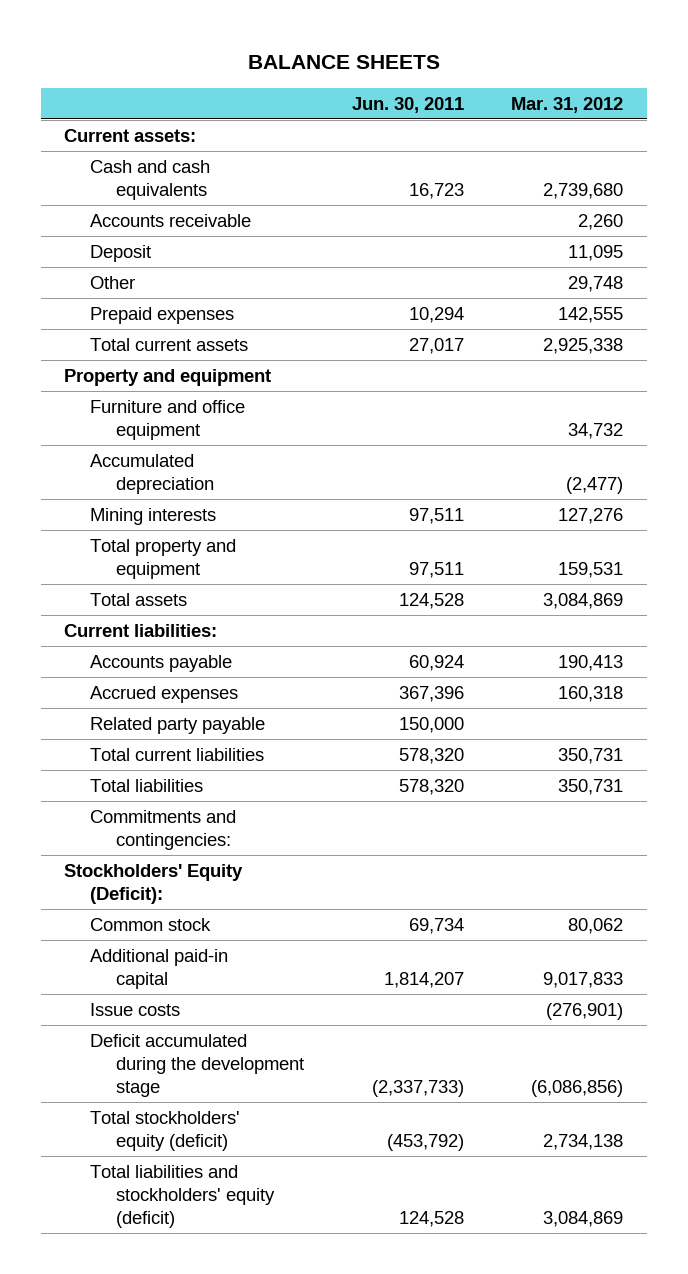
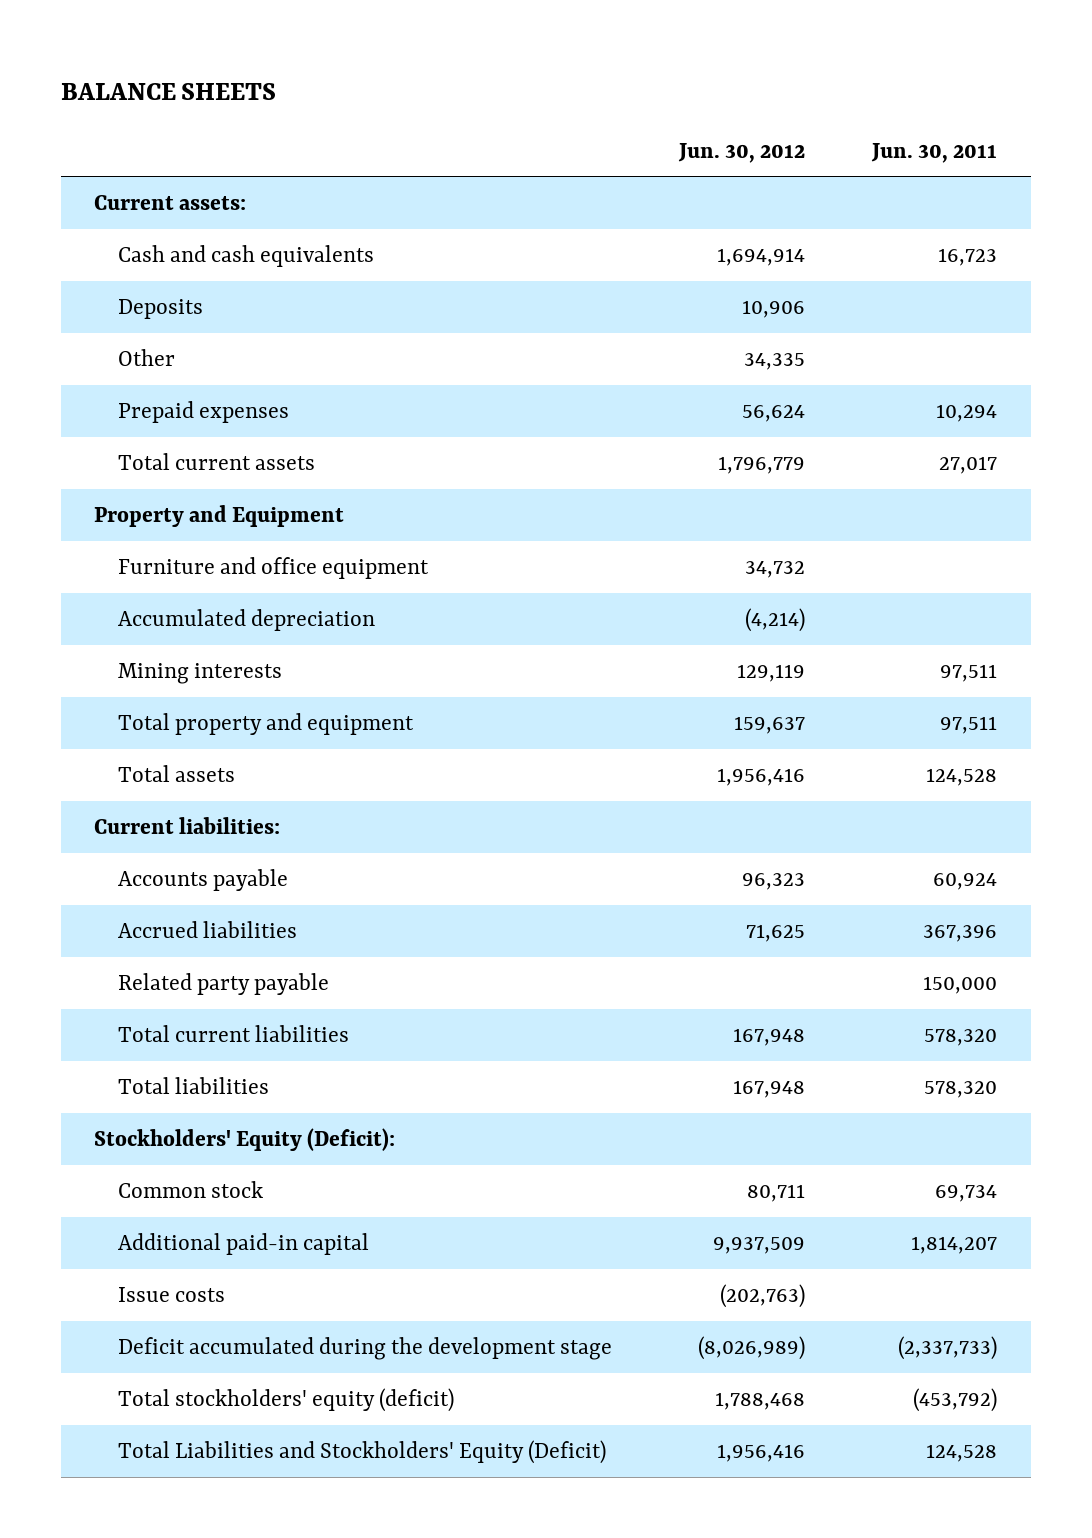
[511,96,624,113] Mar. 31, 2012 -> none
none -> [678,142,806,163] Jun. 30, 2012
[90,213,252,227] Accounts receivable -> none
[90,244,152,262] Deposit -> [118,298,204,319] Deposits
[64,368,272,386] Property and equipment -> [94,504,345,527] Property and Equipment
[90,685,239,703] Accrued expenses -> [118,920,298,938] Accrued liabilities
[90,809,237,851] Commitments and contingencies: -> none
[90,1164,276,1229] Total liabilities and stockholders' equity (deficit) -> [118,1439,607,1464] Total Liabilities and Stockholders' Equity (Deficit)

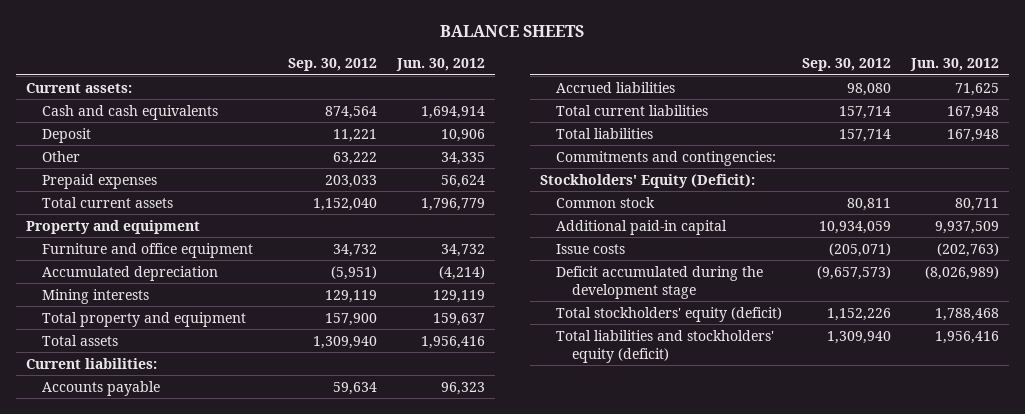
[871,142,998,163] Jun. 30, 2011 -> none
none -> [287,58,377,72] Sep. 30, 2012
[118,298,204,319] Deposits -> [41,127,91,143] Deposit
[94,504,345,527] Property and Equipment -> [25,219,200,234] Property and equipment
[118,972,330,995] Related party payable -> none
none -> [555,150,776,166] Commitments and contingencies:
[118,1439,607,1464] Total Liabilities and Stockholders' Equity (Deficit) -> [555,329,774,363] Total liabilities and stockholders' equity (deficit)

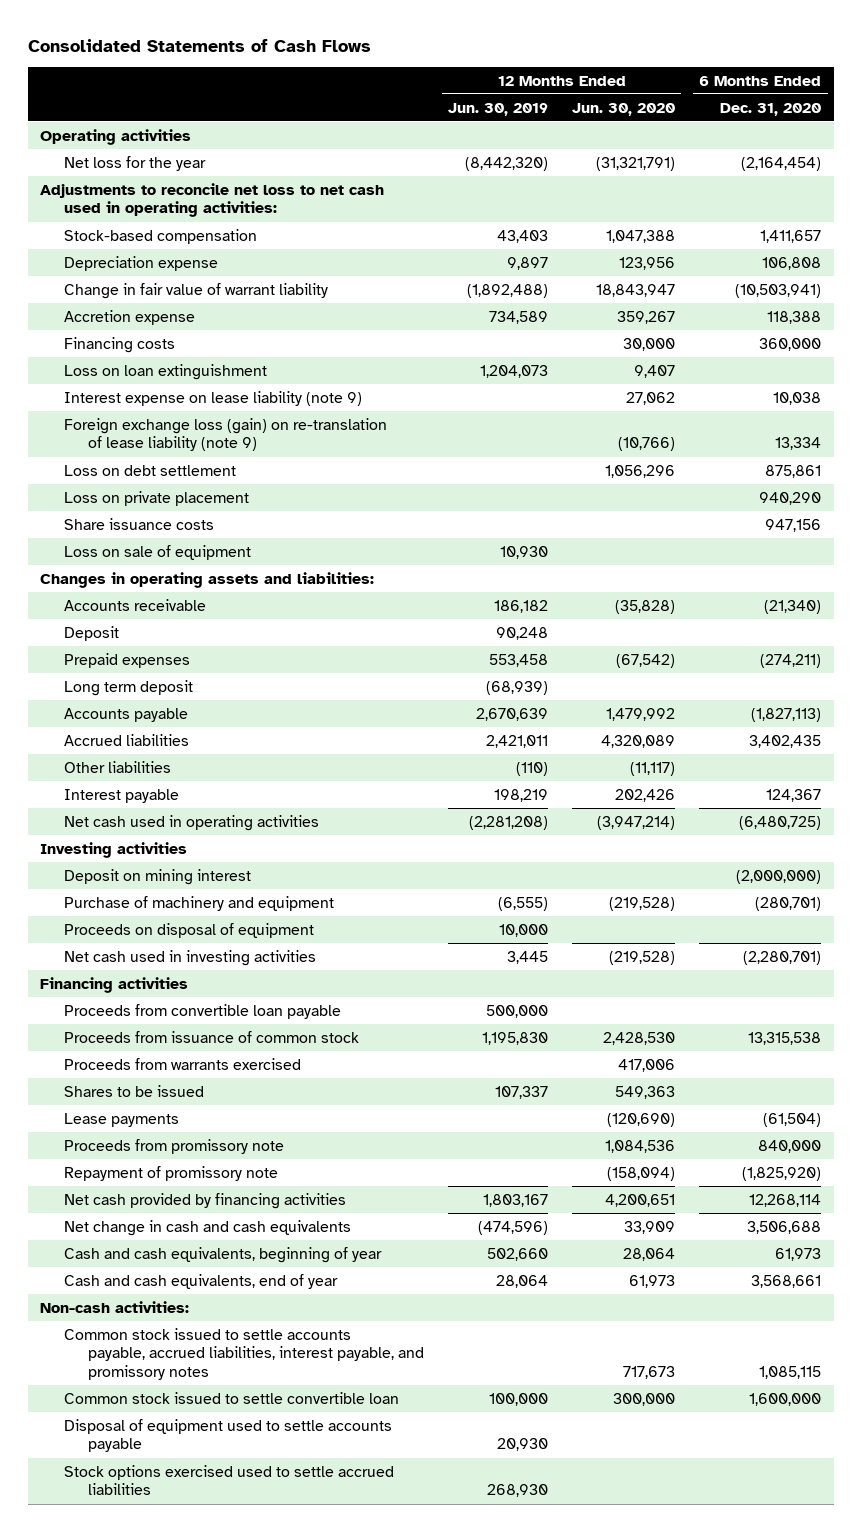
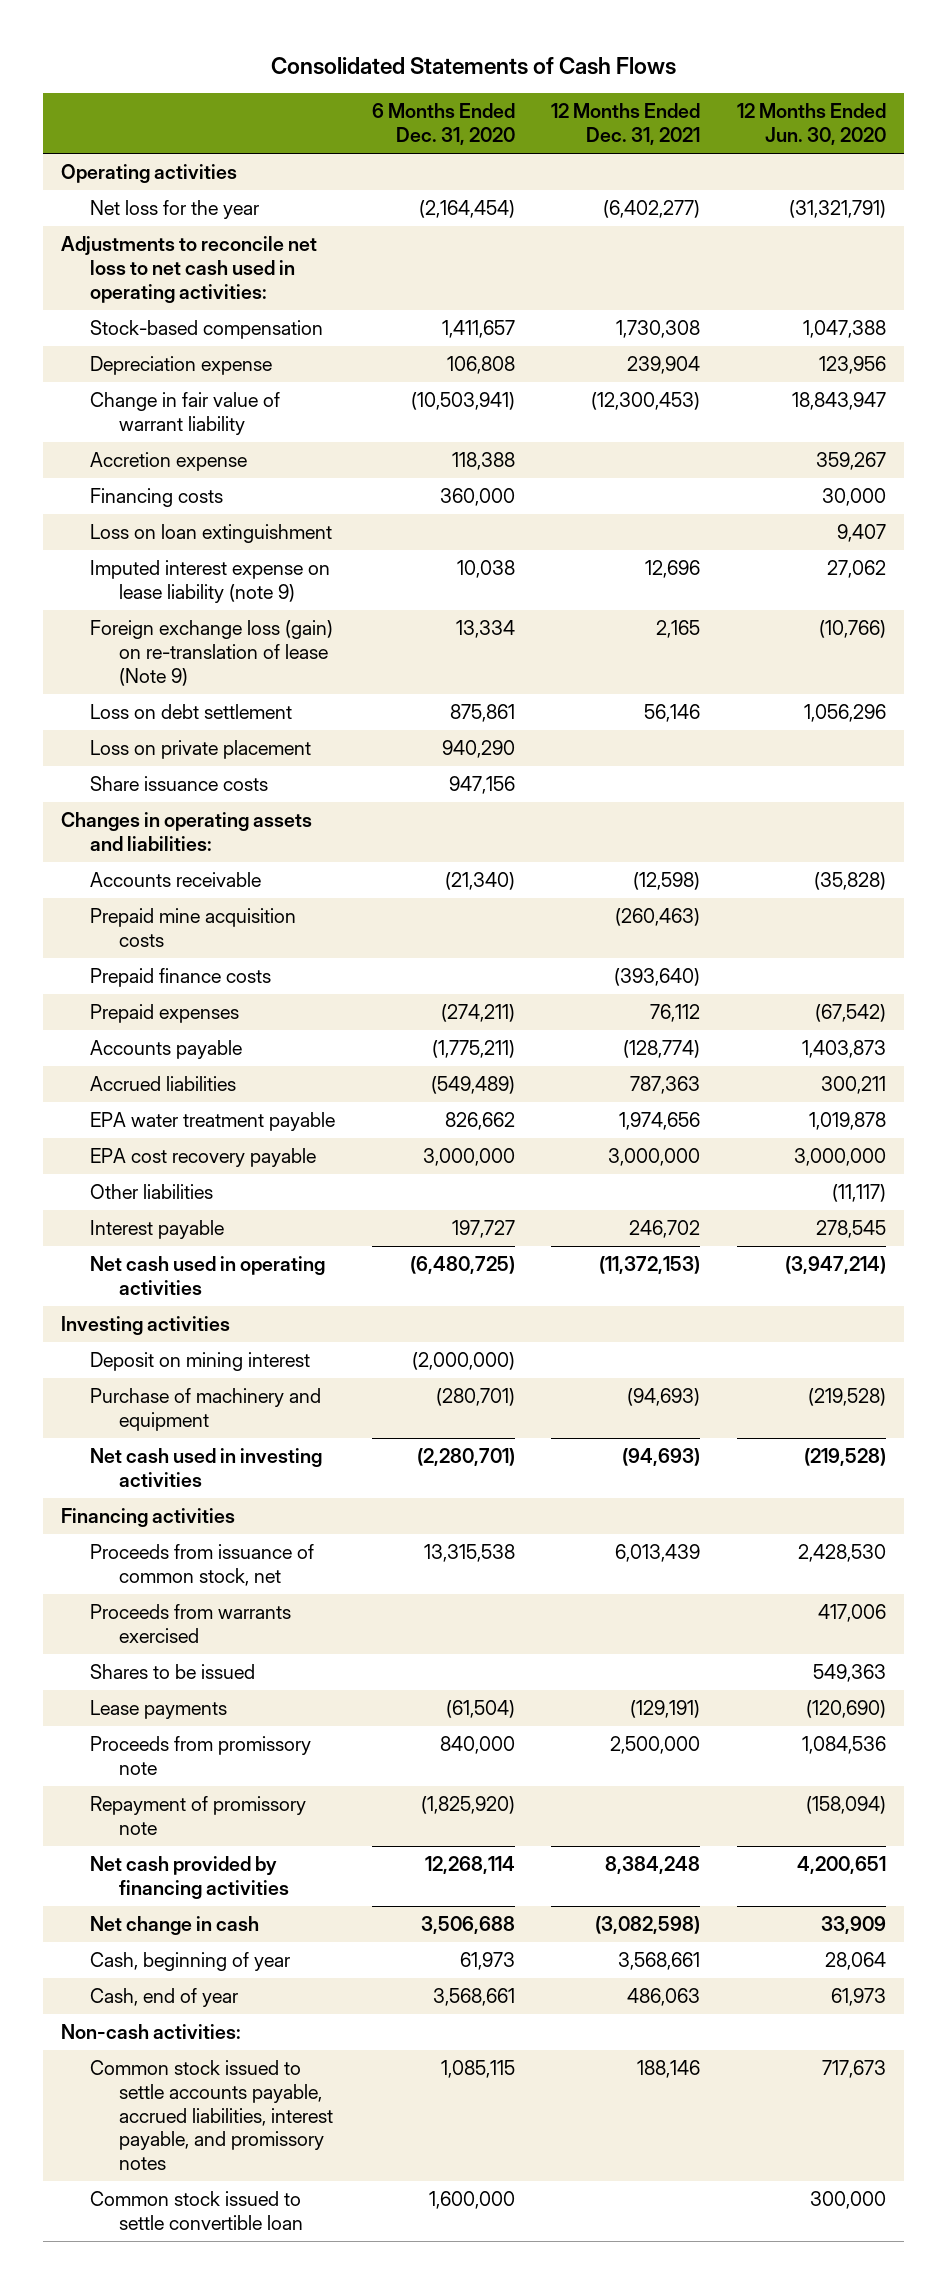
[447,102,548,116] Jun. 30, 2019 -> none
none -> [551,103,701,146] 12 Months Ended Dec. 31, 2021
[63,390,362,406] Interest expense on lease liability (note 9) -> [90,560,331,603] Imputed interest expense on lease liability (note 9)
[63,417,387,452] Foreign exchange loss (gain) on re-translation of lease liability (note 9) -> [90,620,334,686] Foreign exchange loss (gain) on re-translation of lease (Note 9)
[63,544,251,560] Loss on sale of equipment -> none
[63,625,119,641] Deposit -> none
none -> [90,908,297,947] Prepaid mine acquisition costs
none -> [90,968,272,988] Prepaid finance costs
[63,679,193,696] Long term deposit -> none
[606,707,676,721] 1,479,992 -> [801,1040,886,1059] 1,403,873
[751,707,822,722] (1,827,113) -> [431,1040,515,1059] (1,775,211)
[601,734,676,748] 4,320,089 -> [820,1076,886,1095] 300,211
[749,734,822,748] 3,402,435 -> [430,1076,515,1095] (549,489)
none -> [90,1112,336,1132] EPA water treatment payable
none -> [90,1148,317,1168] EPA cost recovery payable
[615,788,676,802] 202,426 -> [815,1220,886,1239] 278,545
[766,788,822,802] 124,367 -> [451,1220,515,1239] 197,727
[63,922,314,938] Proceeds on disposal of equipment -> none
[63,1003,341,1019] Proceeds from convertible loan payable -> none
[63,1030,359,1043] Proceeds from issuance of common stock -> [90,1544,315,1586] Proceeds from issuance of common stock, net
[63,1219,351,1236] Net change in cash and cash equivalents -> [90,1916,260,1936] Net change in cash
[63,1246,382,1263] Cash and cash equivalents, beginning of year -> [90,1952,291,1972] Cash, beginning of year
[63,1273,338,1289] Cash and cash equivalents, end of year -> [90,1988,239,2008] Cash, end of year
[63,1418,392,1453] Disposal of equipment used to settle accounts payable -> none
[63,1464,394,1496] Stock options exercised used to settle accrued liabilities -> none

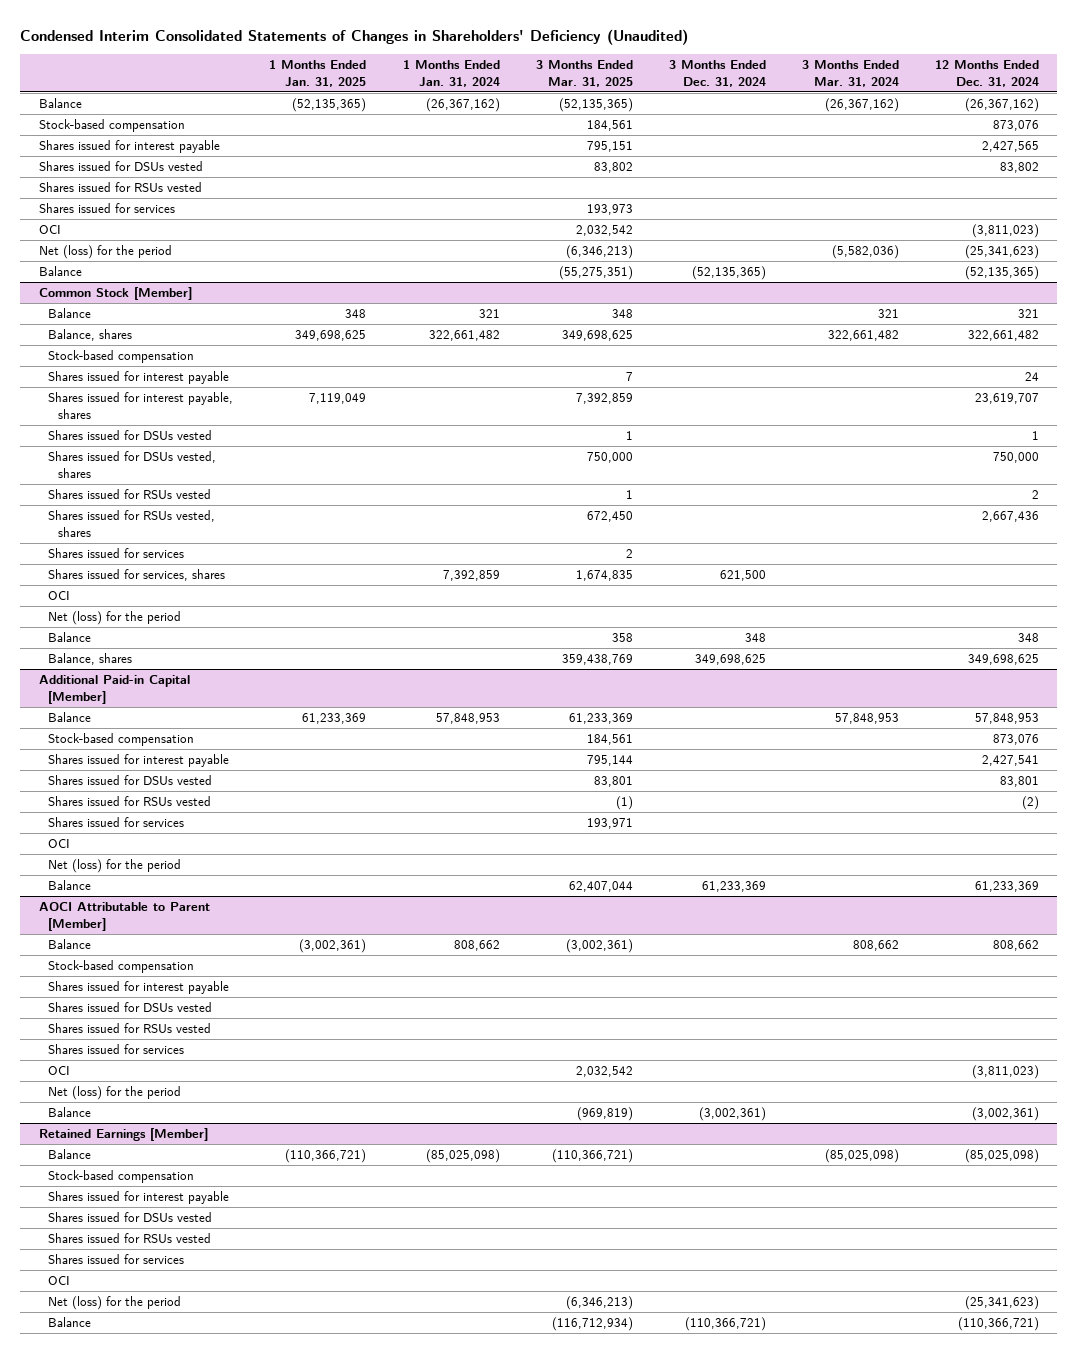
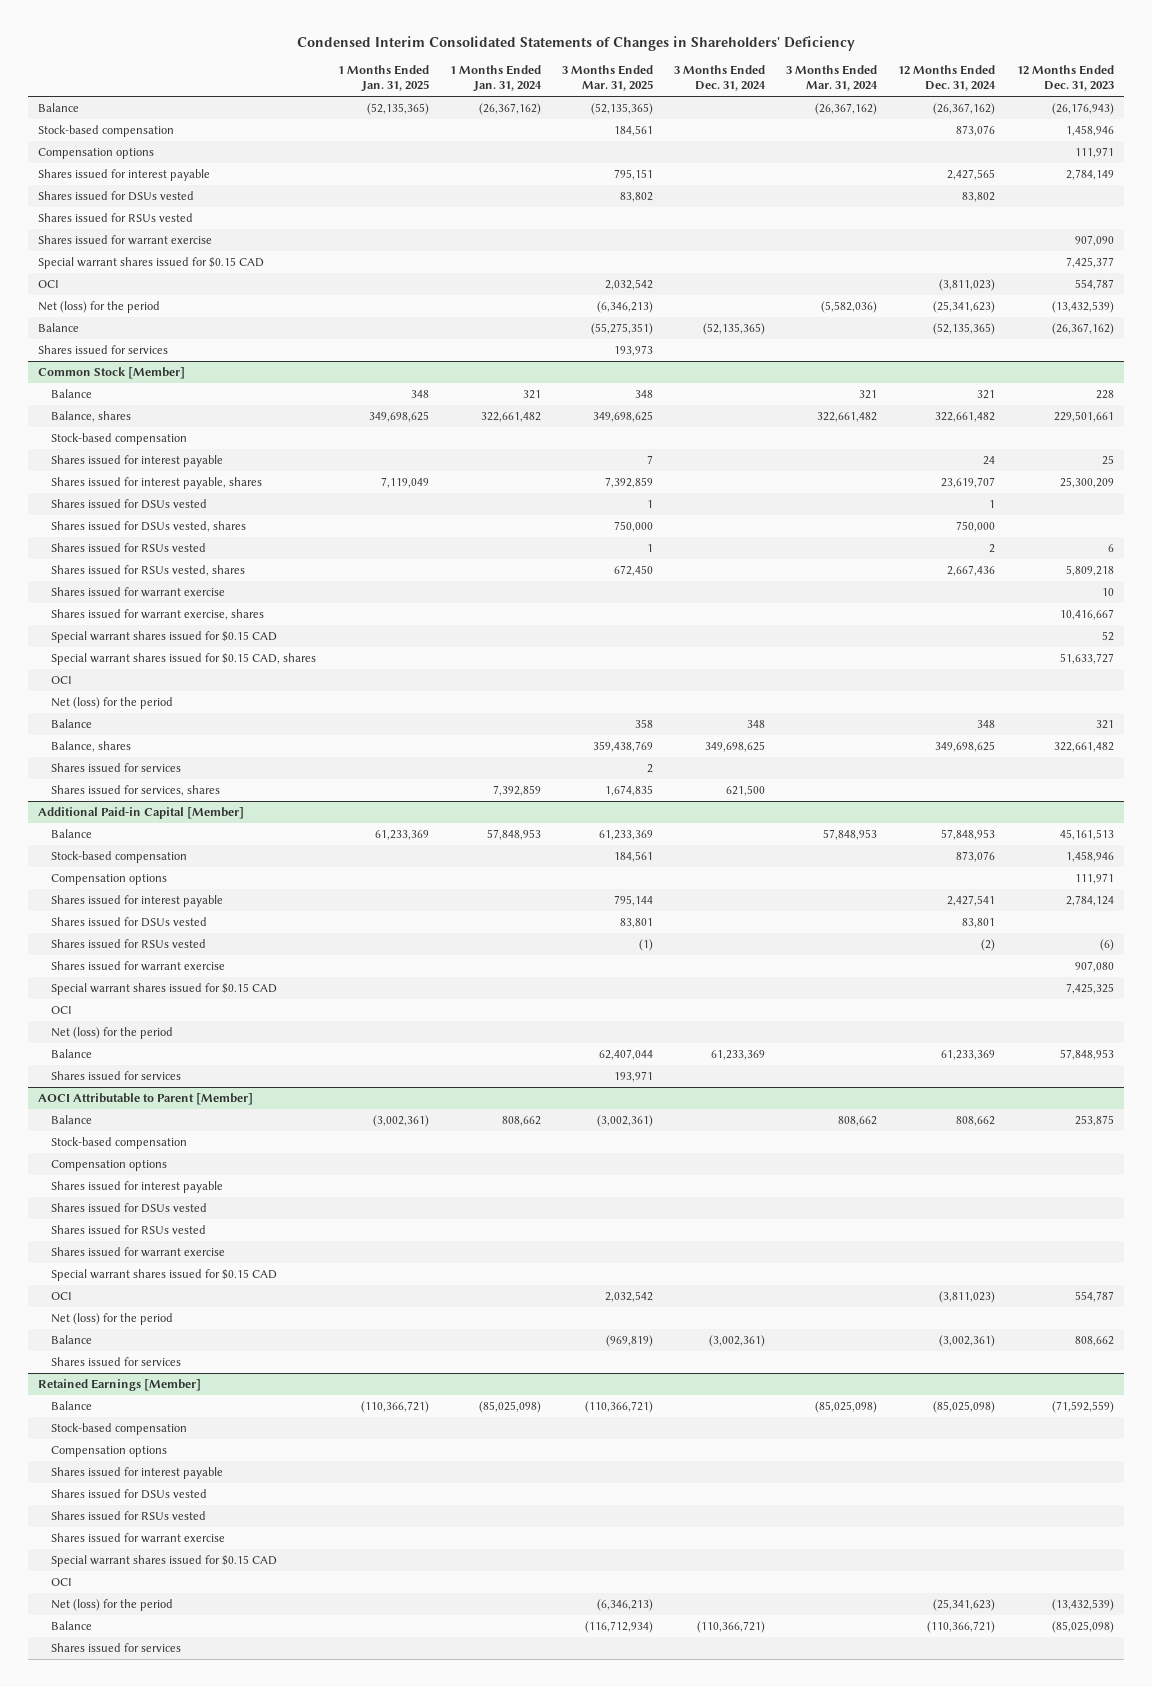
[20,28,689,45] Condensed Interim Consolidated Statements of Changes in Shareholders' Deficiency (Unaudited) -> [296,36,855,52] Condensed Interim Consolidated Statements of Changes in Shareholders' Deficiency
none -> [1016,65,1114,92] 12 Months Ended Dec. 31, 2023
none -> [38,147,155,159] Compensation options
none -> [38,234,213,245] Shares issued for warrant exercise
none -> [38,256,265,269] Special warrant shares issued for $0.15 CAD
[38,203,175,214] Shares issued for services -> [38,344,169,354] Shares issued for services
none -> [51,586,226,597] Shares issued for warrant exercise
none -> [51,608,265,620] Shares issued for warrant exercise, shares
none -> [51,630,278,643] Special warrant shares issued for $0.15 CAD
none -> [51,652,317,665] Special warrant shares issued for $0.15 CAD, shares
[48,548,185,559] Shares issued for services -> [51,762,182,772] Shares issued for services
[48,569,226,582] Shares issued for services, shares -> [51,784,221,796] Shares issued for services, shares
none -> [51,873,168,885] Compensation options
none -> [51,960,226,971] Shares issued for warrant exercise
none -> [51,982,278,995] Special warrant shares issued for $0.15 CAD
[48,817,185,828] Shares issued for services -> [51,1070,182,1080] Shares issued for services
none -> [51,1159,168,1171] Compensation options
none -> [51,1246,226,1257] Shares issued for warrant exercise
none -> [51,1268,278,1281] Special warrant shares issued for $0.15 CAD
[48,1044,185,1055] Shares issued for services -> [51,1356,182,1366] Shares issued for services
none -> [51,1445,168,1457] Compensation options
none -> [51,1532,226,1543] Shares issued for warrant exercise
none -> [51,1554,278,1567] Special warrant shares issued for $0.15 CAD
[48,1254,185,1265] Shares issued for services -> [51,1642,182,1652] Shares issued for services

